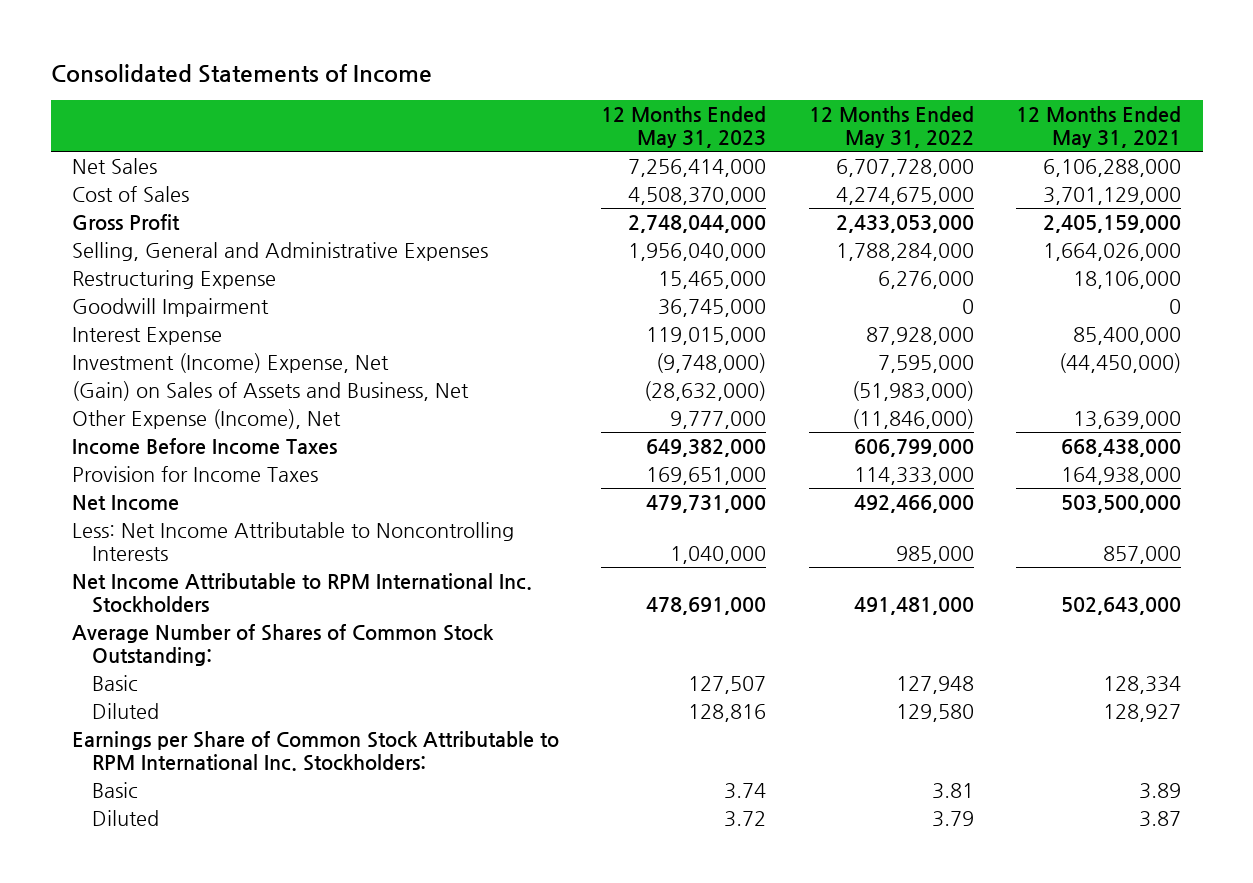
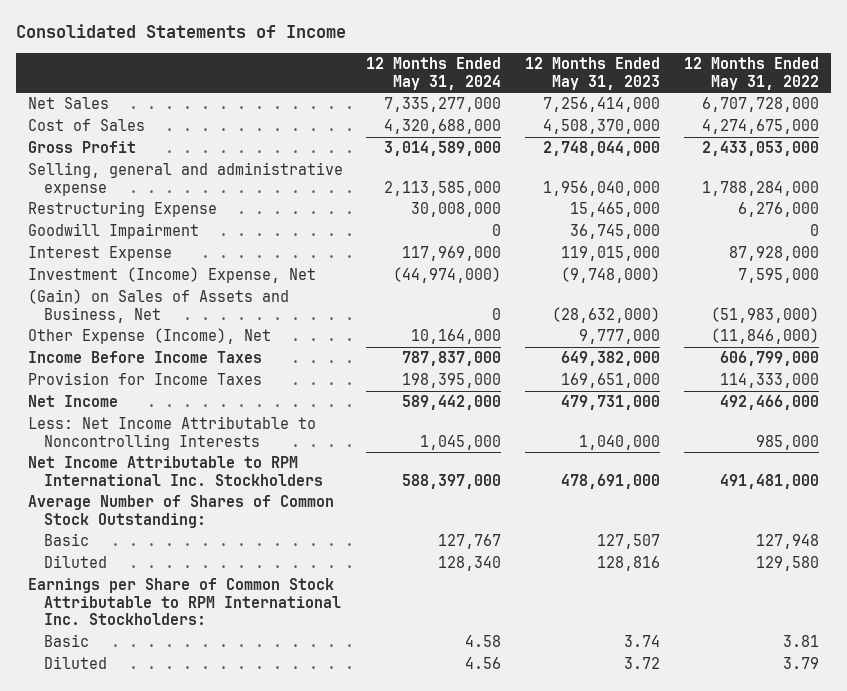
[1016,106,1182,148] 12 Months Ended May 31, 2021 -> none
none -> [366,57,502,90] 12 Months Ended May 31, 2024
[71,241,488,261] Selling, General and Administrative Expenses -> [27,162,343,196] Selling, general and administrative expense

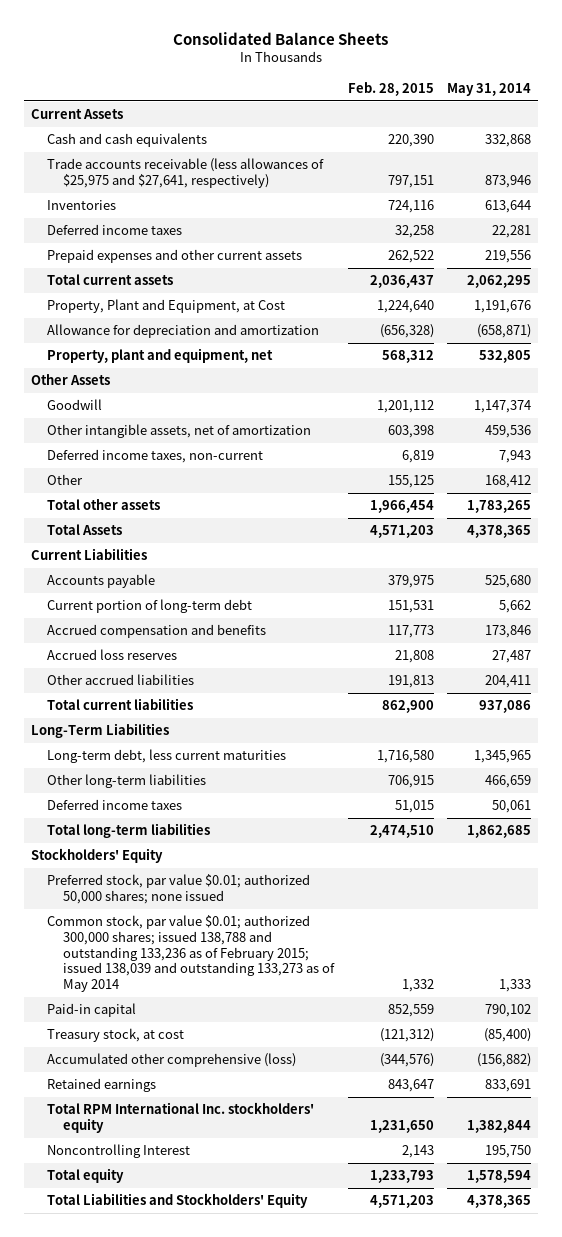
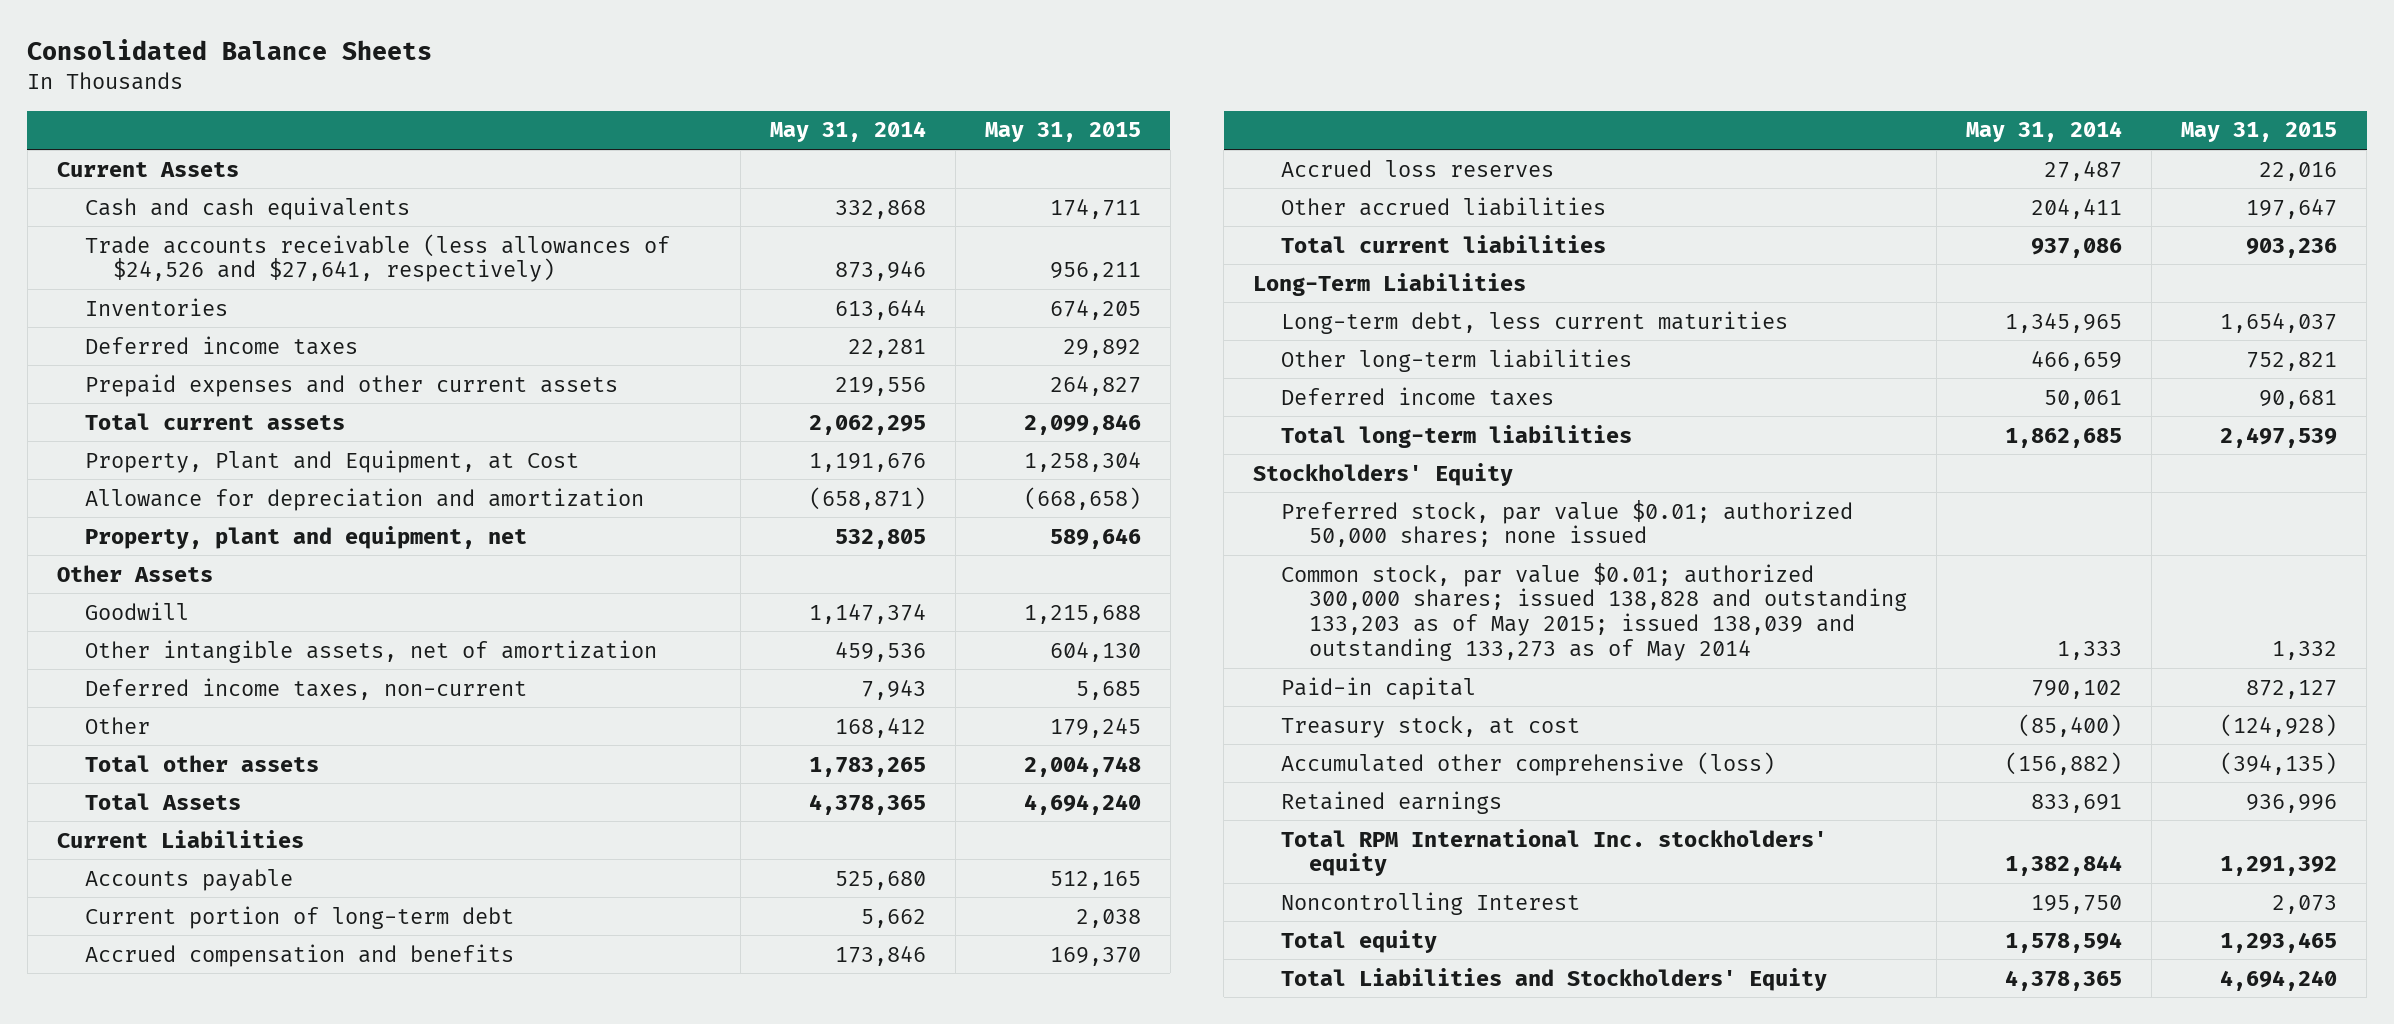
[347,82,434,97] Feb. 28, 2015 -> none
none -> [984,122,1141,143] May 31, 2015
[46,158,324,189] Trade accounts receivable (less allowances of $25,975 and $27,641, respectively) -> [84,233,670,283] Trade accounts receivable (less allowances of $24,526 and $27,641, respectively)
[46,915,335,993] Common stock, par value $0.01; authorized 300,000 shares; issued 138,788 and outstanding 133,236 as of February 2015; issued 138,039 and outstanding 133,273 as of May 2014 -> [1281,562,1908,661] Common stock, par value $0.01; authorized 300,000 shares; issued 138,828 and outstanding 133,203 as of May 2015; issued 138,039 and outstanding 133,273 as of May 2014

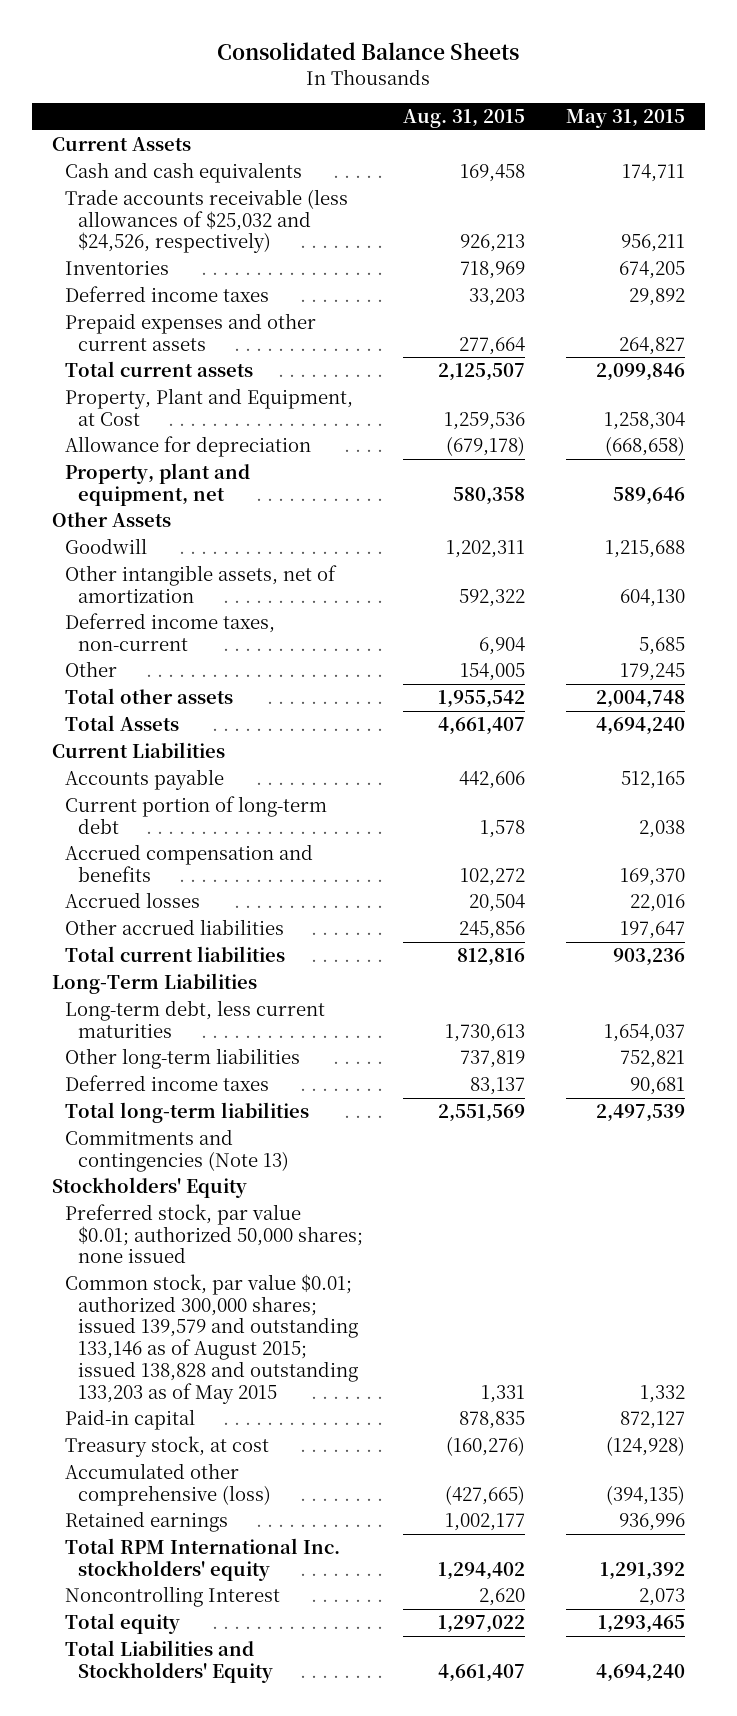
[769,121,926,143] May 31, 2014 -> none
none -> [403,109,526,129] Aug. 31, 2015
[84,233,670,283] Trade accounts receivable (less allowances of $24,526 and $27,641, respectively) -> [65,189,349,254] Trade accounts receivable (less allowances of $25,032 and $24,526, respectively)
[84,487,644,511] Allowance for depreciation and amortization -> [65,436,312,458] Allowance for depreciation
[1281,159,1555,177] Accrued loss reserves -> [65,892,201,909] Accrued losses
none -> [65,1129,290,1172] Commitments and contingencies (Note 13)
[1281,562,1908,661] Common stock, par value $0.01; authorized 300,000 shares; issued 138,828 and outstanding 133,203 as of May 2015; issued 138,039 and outstanding 133,273 as of May 2014 -> [65,1274,359,1404] Common stock, par value $0.01; authorized 300,000 shares; issued 139,579 and outstanding 133,146 as of August 2015; issued 138,828 and outstanding 133,203 as of May 2015

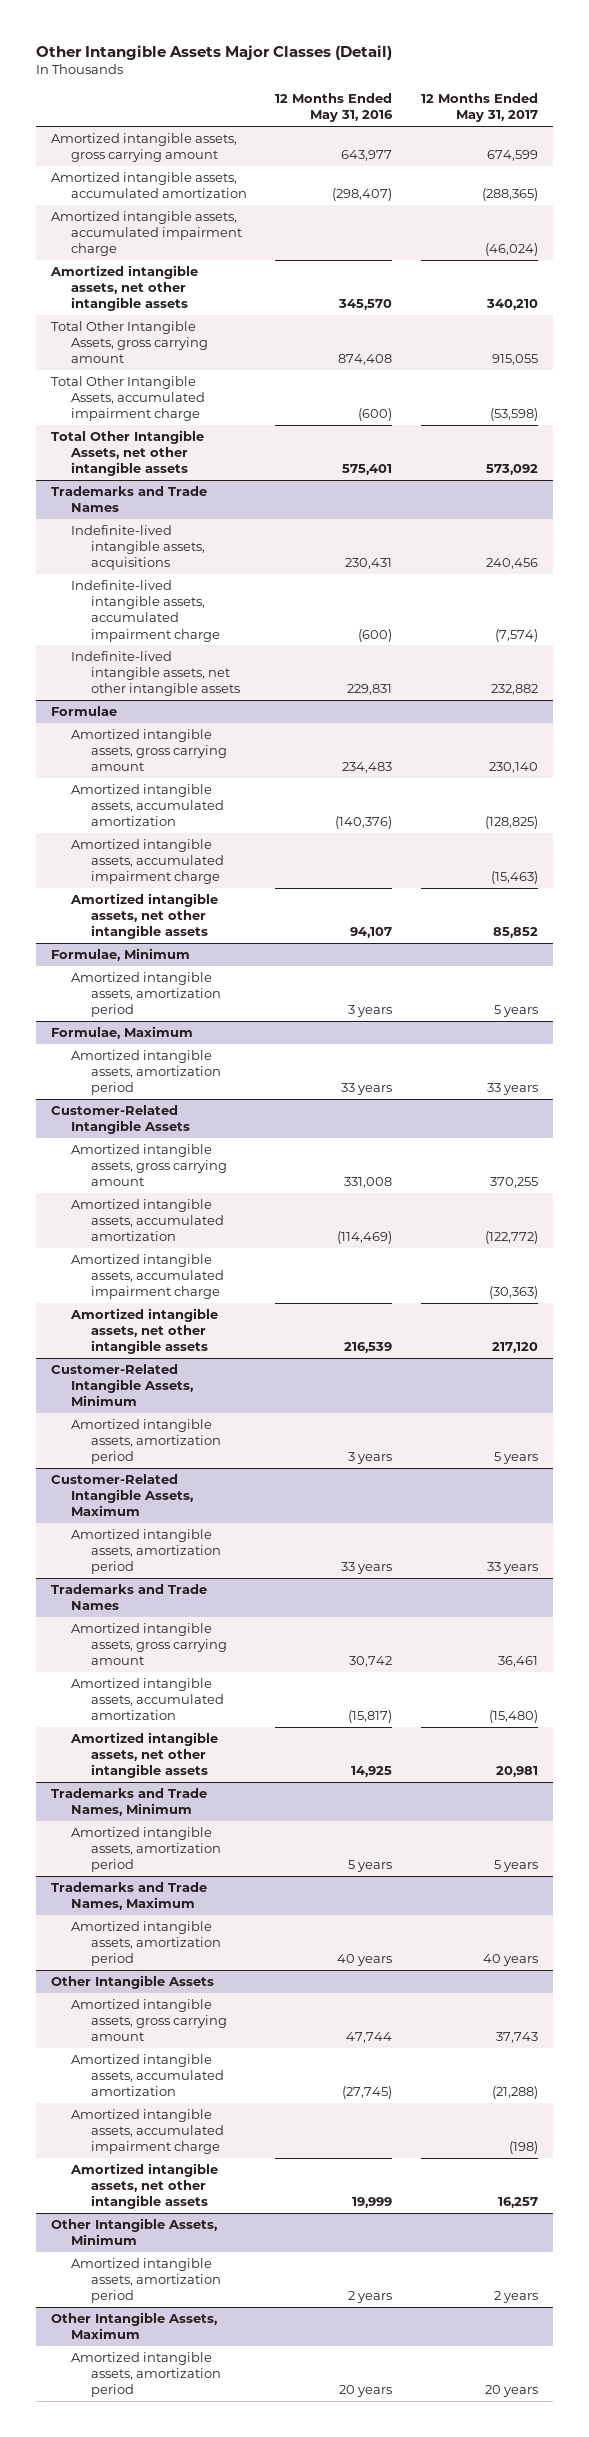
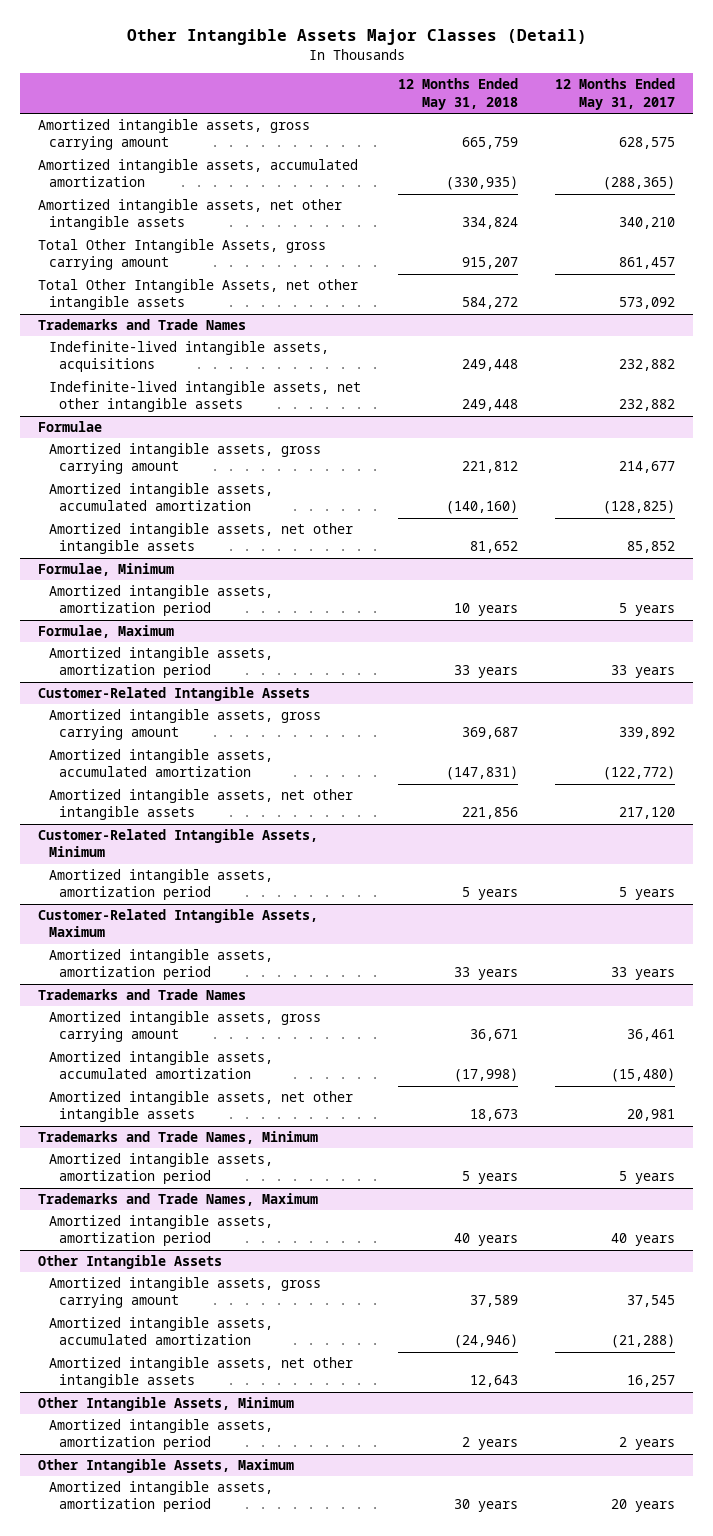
[275,93,394,123] 12 Months Ended May 31, 2016 -> none
none -> [397,78,518,110] 12 Months Ended May 31, 2018
[487,150,539,162] 674,599 -> [618,137,675,150] 628,575
[50,210,242,257] Amortized intangible assets, accumulated impairment charge -> none
[50,375,205,422] Total Other Intangible Assets, accumulated impairment charge -> none
[492,354,539,366] 915,055 -> [618,257,675,270] 861,457
[70,579,220,642] Indefinite-lived intangible assets, accumulated impairment charge -> none
[486,558,539,570] 240,456 -> [618,359,675,372] 232,882
[489,762,539,774] 230,140 -> [618,461,675,474] 214,677
[70,838,224,885] Amortized intangible assets, accumulated impairment charge -> none
[490,1177,539,1189] 370,255 -> [618,727,675,740] 339,892
[70,1253,224,1300] Amortized intangible assets, accumulated impairment charge -> none
[496,2032,539,2044] 37,743 -> [626,1295,675,1308] 37,545
[70,2108,224,2155] Amortized intangible assets, accumulated impairment charge -> none

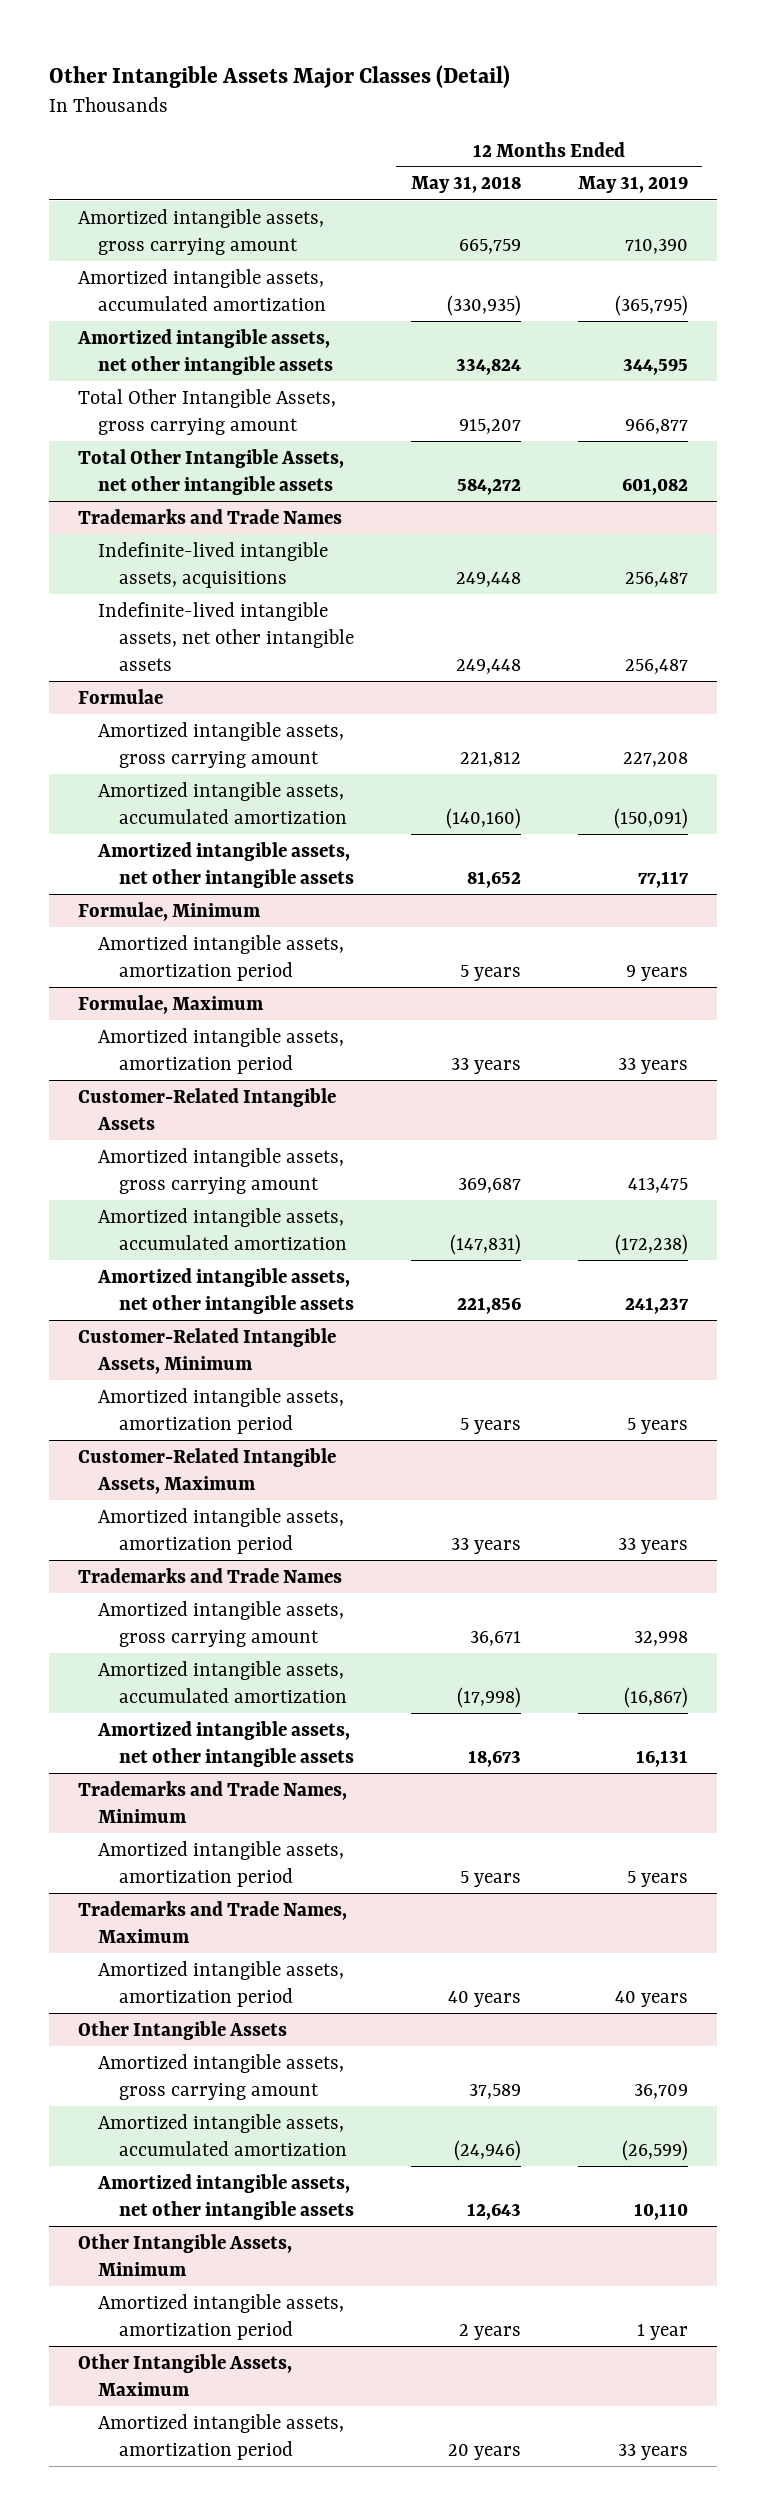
[554,78,675,110] 12 Months Ended May 31, 2017 -> none
none -> [577,176,688,194] May 31, 2019
[453,603,518,617] 10 years -> [459,964,521,981] 5 years
[453,1499,518,1513] 30 years -> [447,2443,521,2460] 20 years

